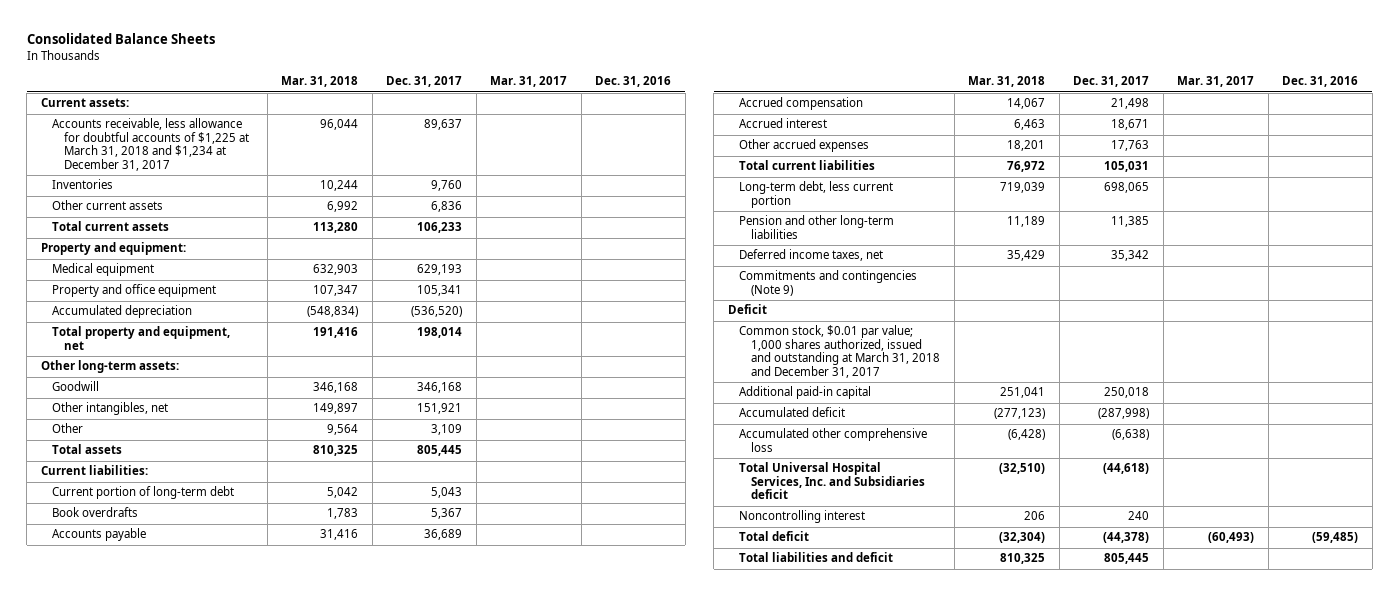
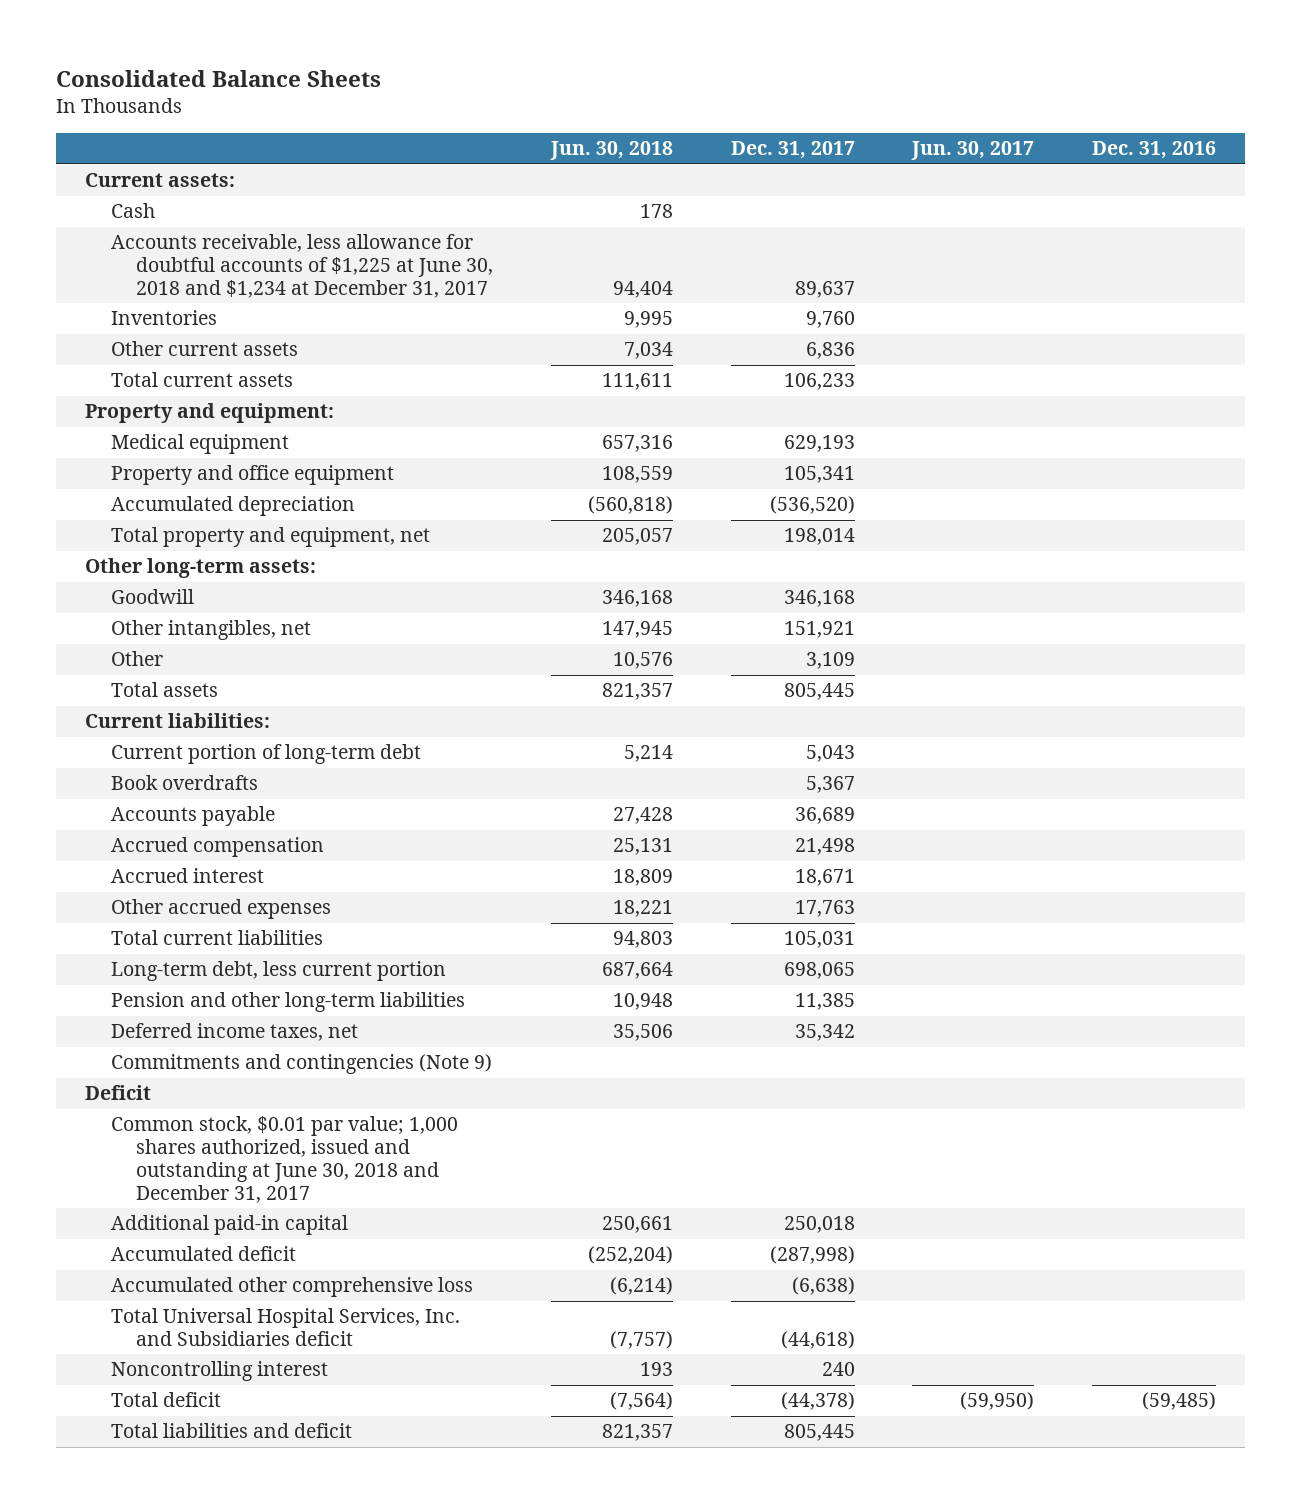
[281,76,359,88] Mar. 31, 2018 -> none
[490,76,568,88] Mar. 31, 2017 -> none
none -> [550,141,674,161] Jun. 30, 2018
none -> [911,141,1035,161] Jun. 30, 2017
none -> [110,203,155,219] Cash
[52,118,250,171] Accounts receivable, less allowance for doubtful accounts of $1,225 at March 31, 2018 and $1,234 at December 31, 2017 -> [110,234,494,298] Accounts receivable, less allowance for doubtful accounts of $1,225 at June 30, 2018 and $1,234 at December 31, 2017
[739,325,941,378] Common stock, $0.01 par value; 1,000 shares authorized, issued and outstanding at March 31, 2018 and December 31, 2017 -> [110,1116,458,1203] Common stock, $0.01 par value; 1,000 shares authorized, issued and outstanding at June 30, 2018 and December 31, 2017

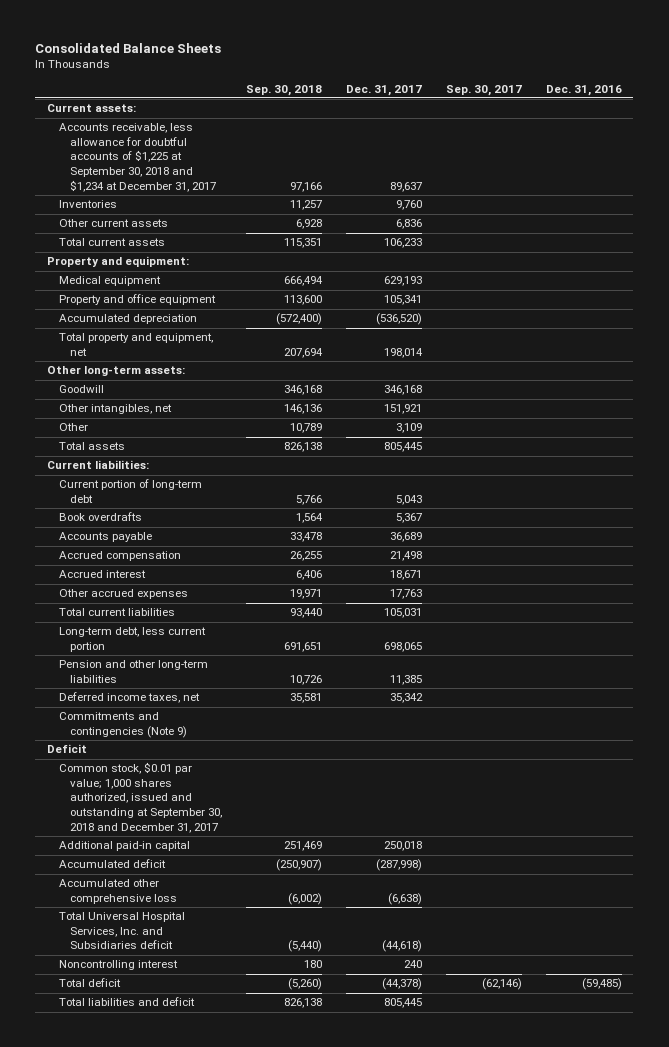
[550,141,674,161] Jun. 30, 2018 -> none
[911,141,1035,161] Jun. 30, 2017 -> none
none -> [245,84,322,96] Sep. 30, 2018
none -> [445,84,522,96] Sep. 30, 2017
[110,203,155,219] Cash -> none
[110,234,494,298] Accounts receivable, less allowance for doubtful accounts of $1,225 at June 30, 2018 and $1,234 at December 31, 2017 -> [58,123,216,192] Accounts receivable, less allowance for doubtful accounts of $1,225 at September 30, 2018 and $1,234 at December 31, 2017
[110,1116,458,1203] Common stock, $0.01 par value; 1,000 shares authorized, issued and outstanding at June 30, 2018 and December 31, 2017 -> [58,762,222,833] Common stock, $0.01 par value; 1,000 shares authorized, issued and outstanding at September 30, 2018 and December 31, 2017

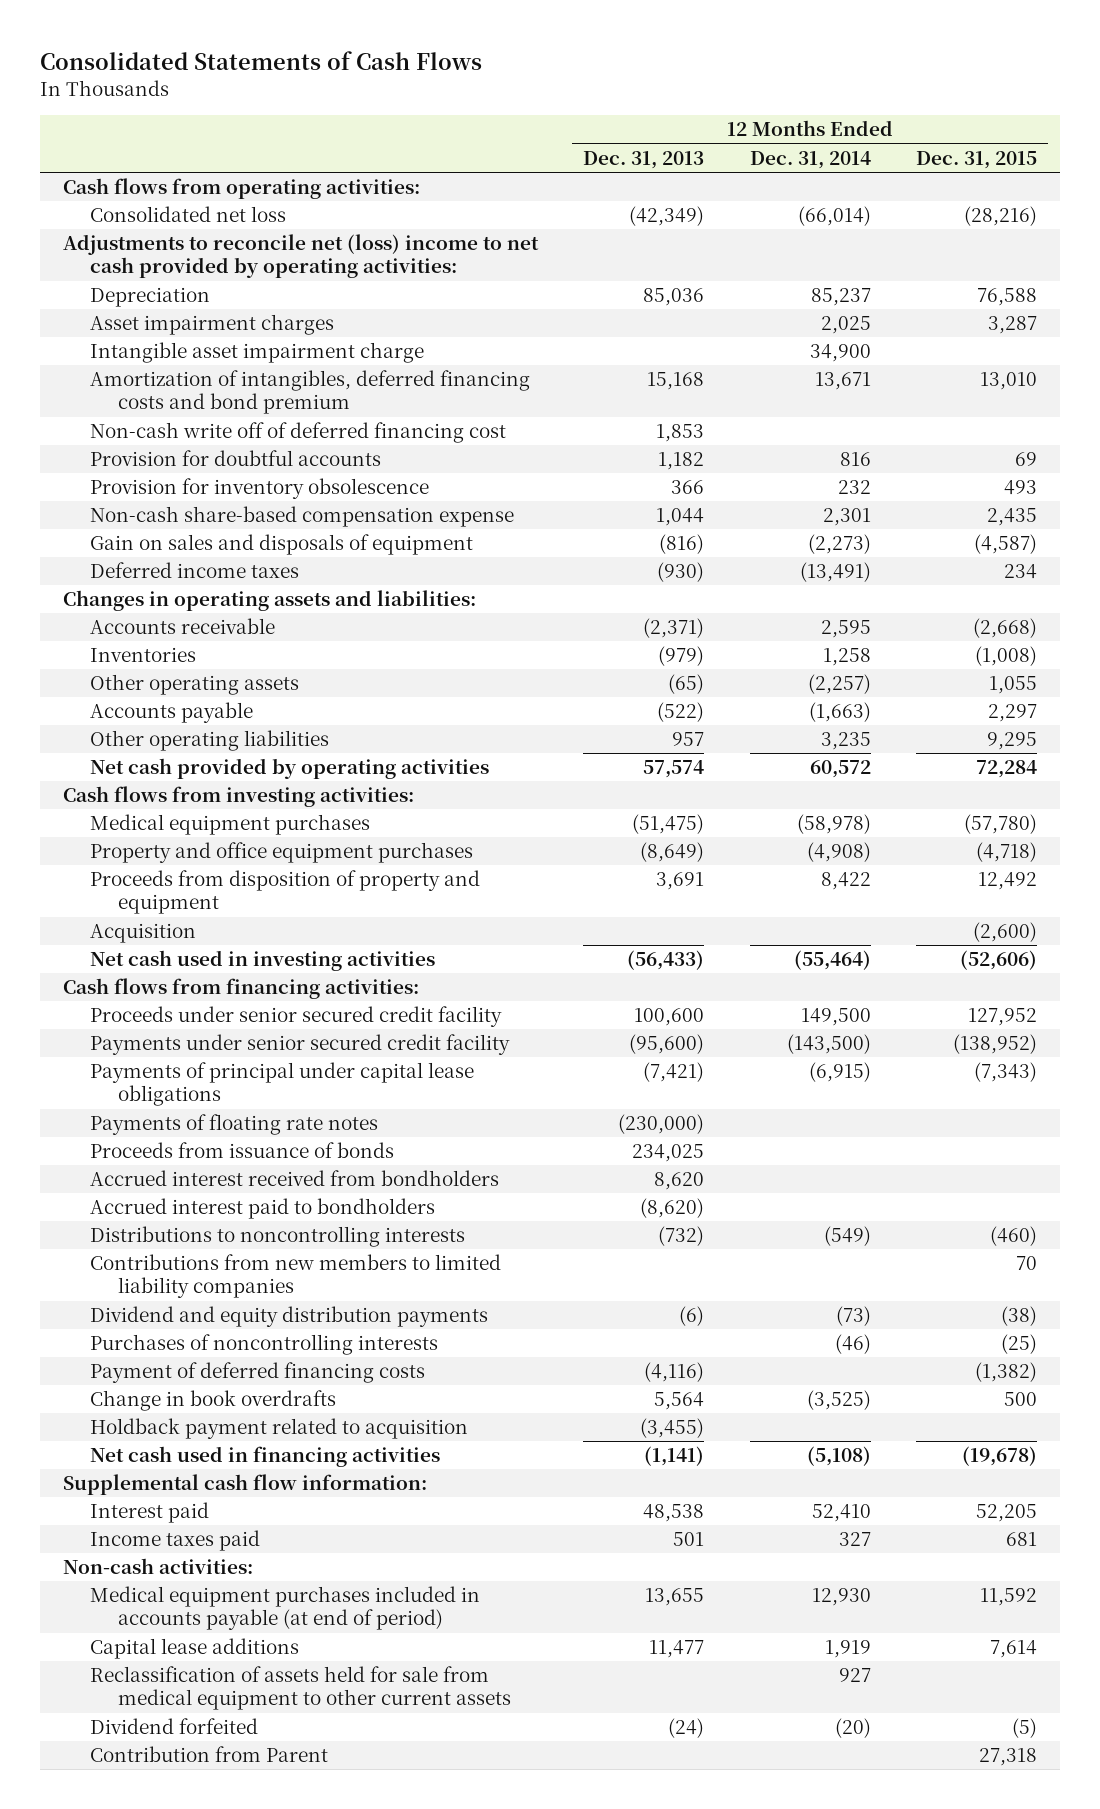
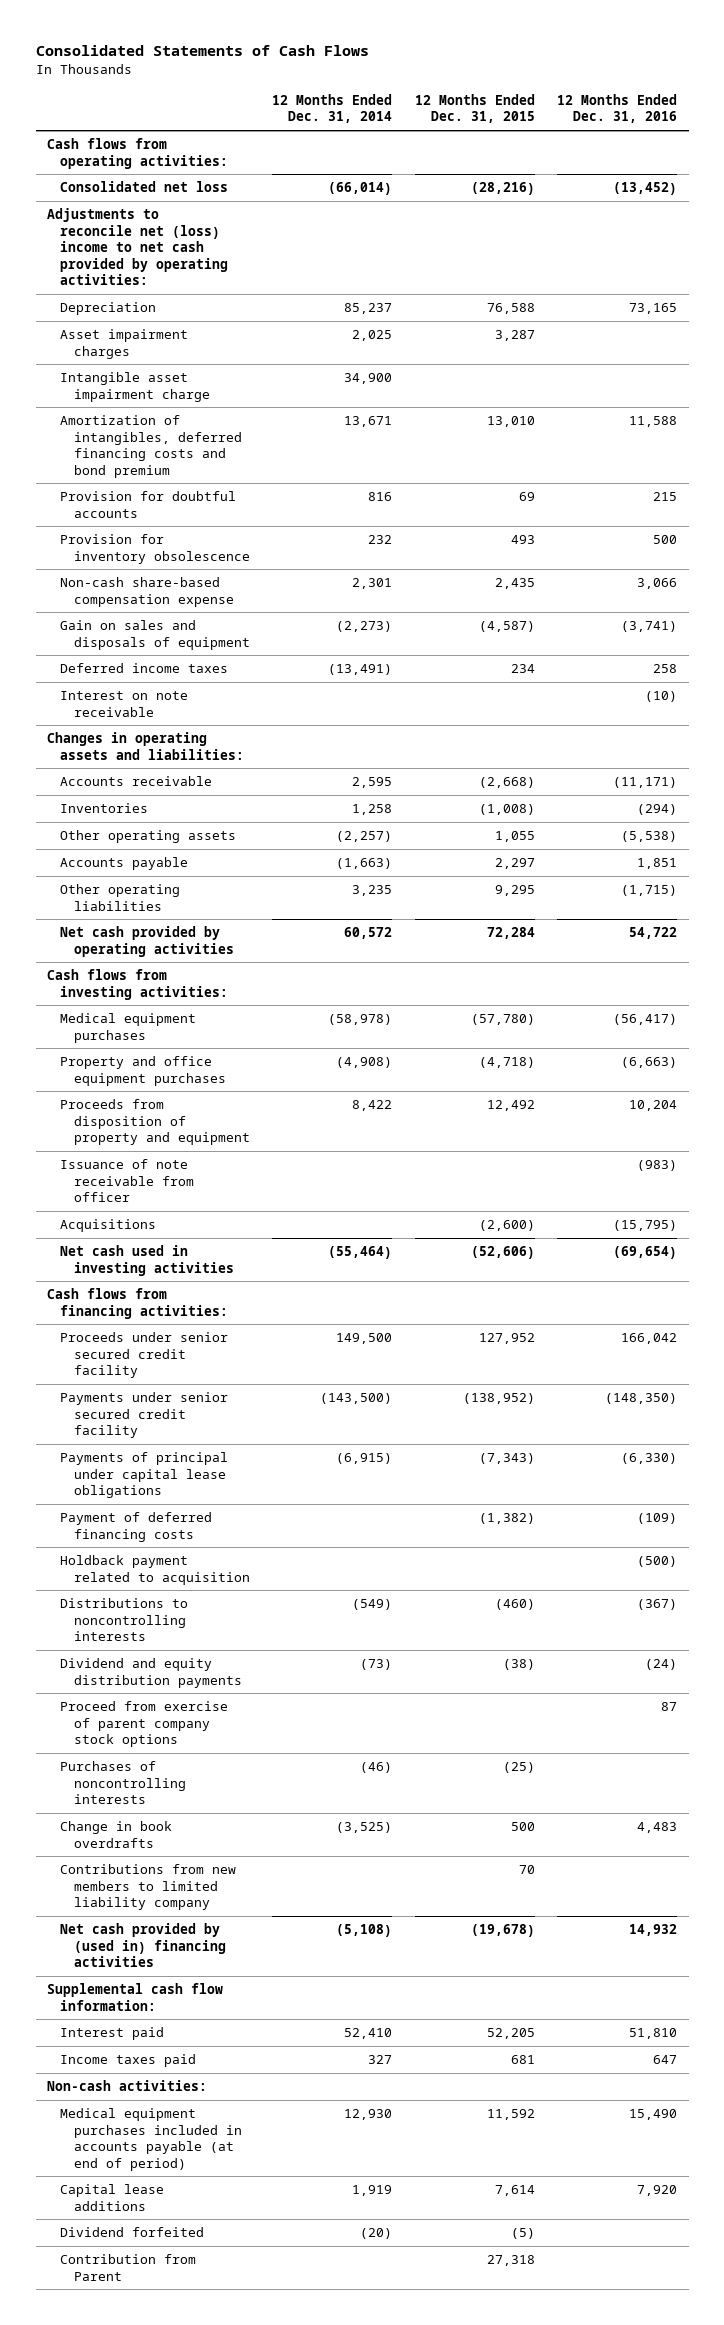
[583,150,705,169] Dec. 31, 2013 -> none
none -> [557,93,678,124] 12 Months Ended Dec. 31, 2016
[90,422,507,444] Non-cash write off of deferred financing cost -> none
none -> [60,691,189,717] Interest on note receivable
none -> [60,1159,194,1203] Issuance of note receivable from officer
[90,923,197,944] Acquisition -> [60,1219,157,1233] Acquisitions
[90,1114,379,1136] Payments of floating rate notes -> none
[90,1142,395,1159] Proceeds from issuance of bonds -> none
[90,1170,500,1187] Accrued interest received from bondholders -> none
[90,1198,436,1220] Accrued interest paid to bondholders -> none
[90,1362,426,1384] Payment of deferred financing costs -> [60,1512,213,1542] Payment of deferred financing costs
[90,1418,469,1440] Holdback payment related to acquisition -> [60,1555,250,1585] Holdback payment related to acquisition
[90,1254,502,1299] Contributions from new members to limited liability companies -> none
none -> [60,1701,229,1748] Proceed from exercise of parent company stock options
none -> [60,1864,237,1911] Contributions from new members to limited liability company
[90,1446,441,1468] Net cash used in financing activities -> [60,1923,226,1968] Net cash provided by (used in) financing activities
[90,1666,511,1711] Reclassification of assets held for sale from medical equipment to other current assets -> none

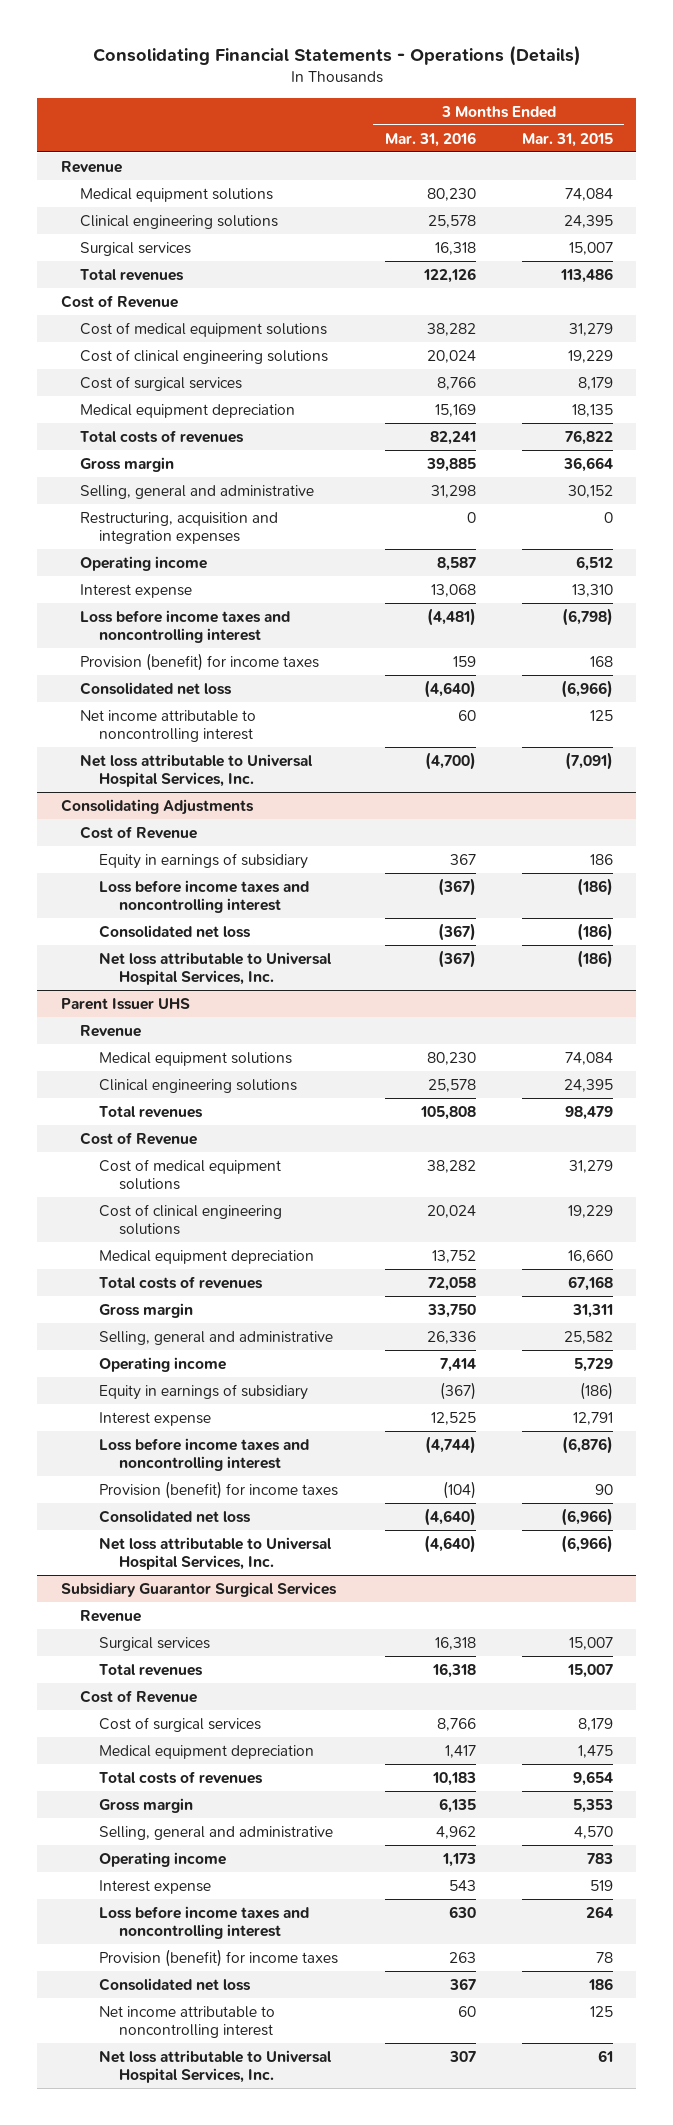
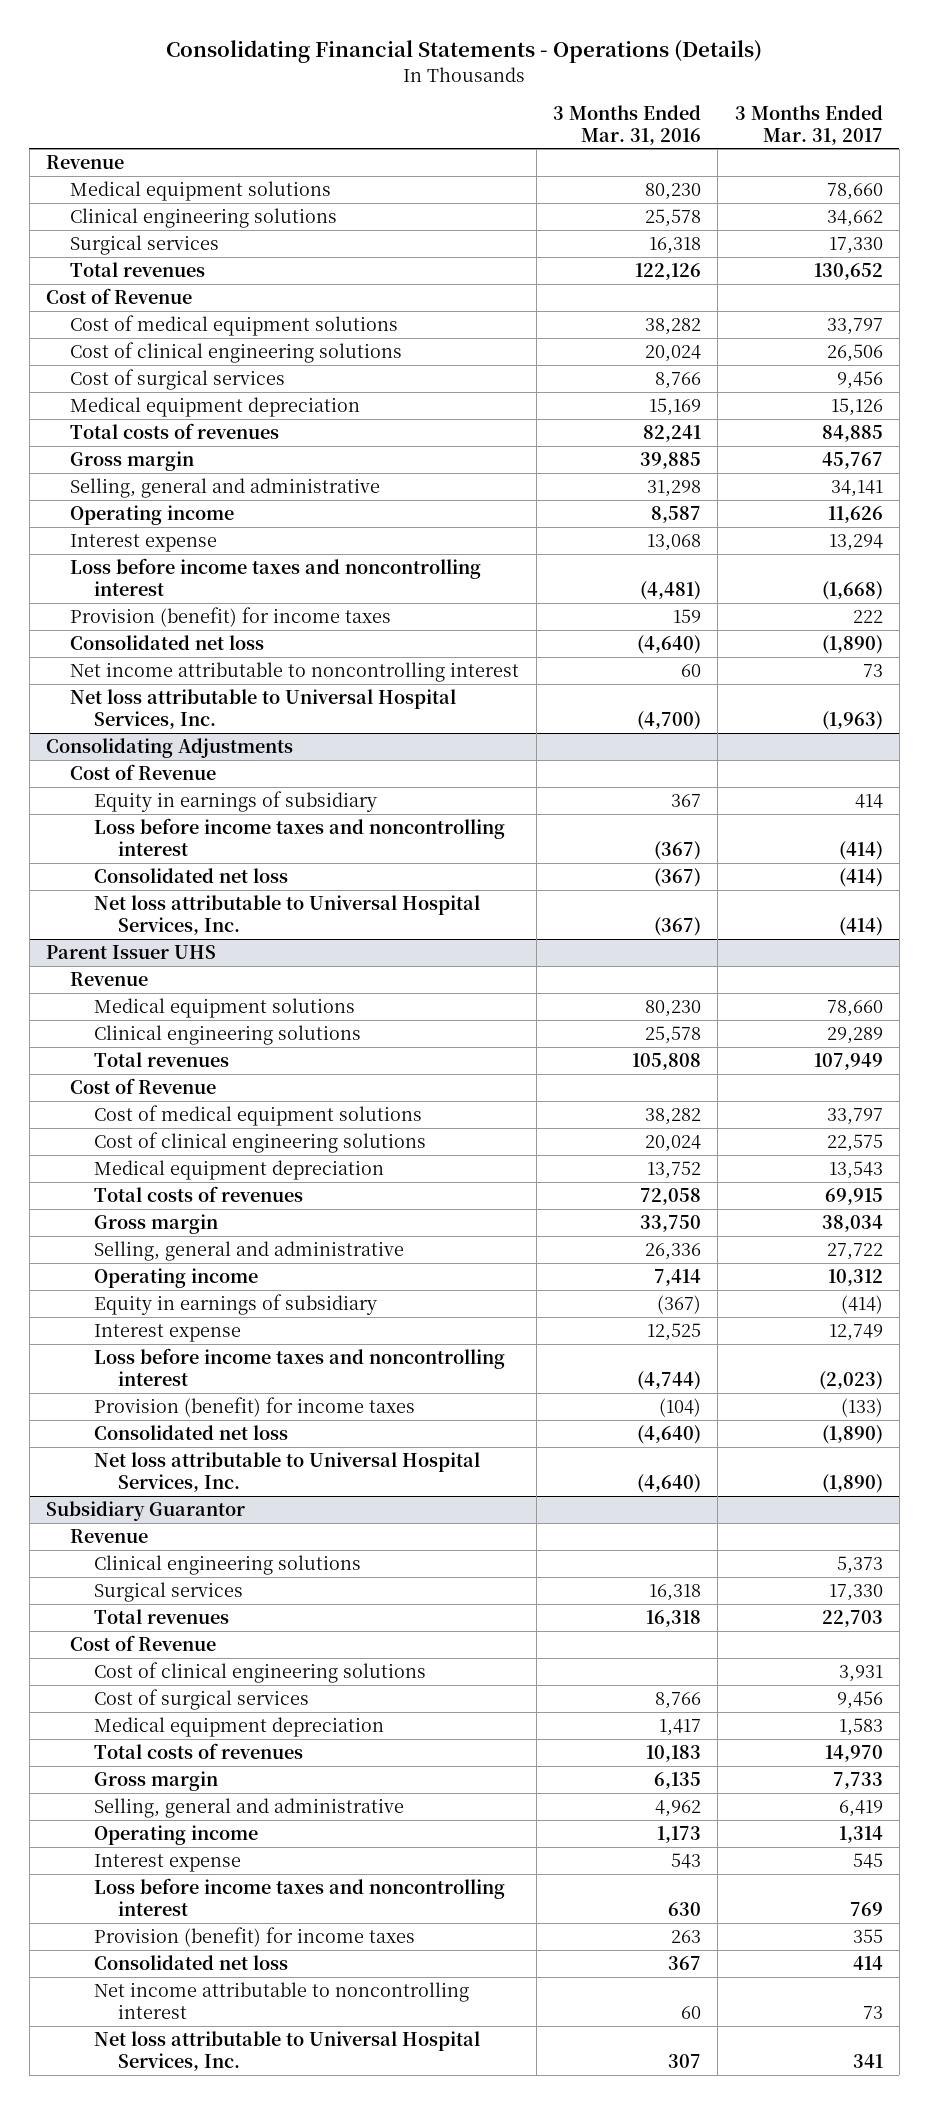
[521,132,613,147] Mar. 31, 2015 -> none
none -> [734,104,883,145] 3 Months Ended Mar. 31, 2017
[80,511,279,545] Restructuring, acquisition and integration expenses -> none
[60,1581,337,1597] Subsidiary Guarantor Surgical Services -> [46,1500,246,1521] Subsidiary Guarantor
none -> [94,1554,362,1575] Clinical engineering solutions
none -> [94,1661,427,1683] Cost of clinical engineering solutions

